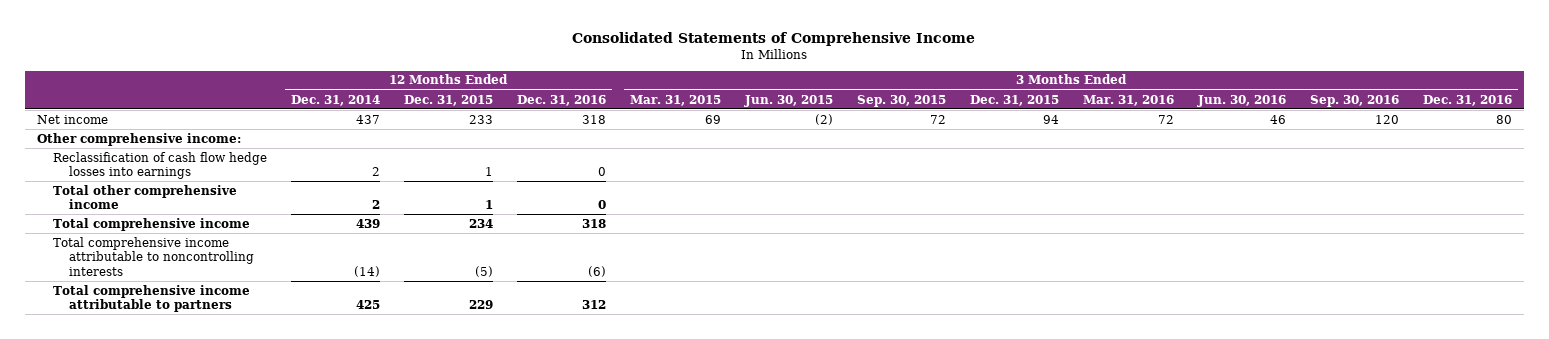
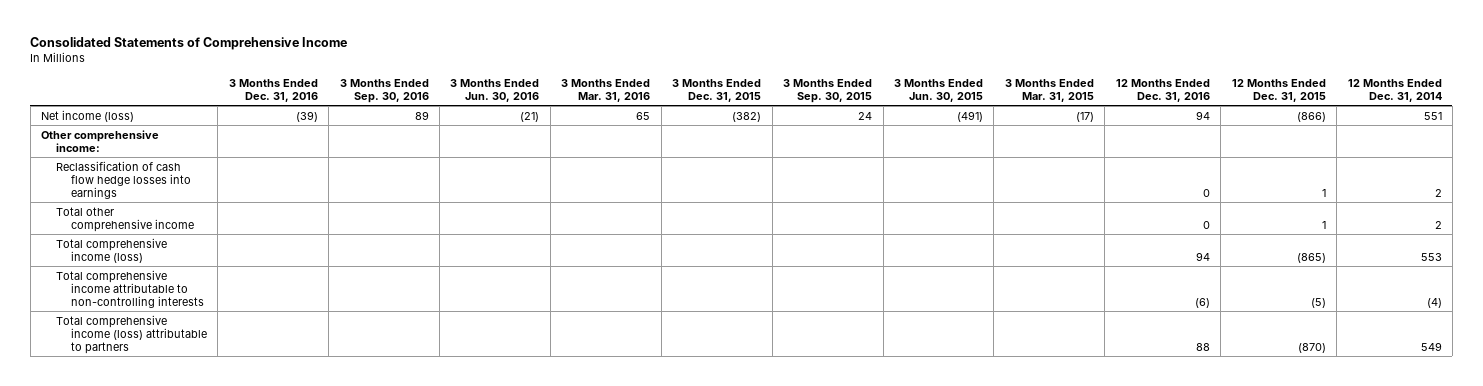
[36,114,108,124] Net income -> [41,109,135,122] Net income (loss)
[355,114,380,124] 437 -> [1423,111,1442,120] 551
[468,114,493,124] 233 -> [1296,111,1326,122] (866)
[581,114,606,124] 318 -> [1195,110,1210,120] 94
[704,114,721,124] 69 -> [1075,111,1094,122] (17)
[814,113,833,125] (2) -> [956,110,983,122] (491)
[929,114,946,124] 72 -> [858,111,873,120] 24
[1043,114,1060,124] 94 -> [732,111,762,122] (382)
[1158,114,1175,124] 72 -> [636,111,651,120] 65
[1270,114,1287,124] 46 -> [520,111,540,122] (21)
[1375,114,1400,124] 120 -> [414,110,429,120] 89
[1496,114,1513,124] 80 -> [295,110,318,122] (39)
[52,217,250,231] Total comprehensive income -> [55,237,167,263] Total comprehensive income (loss)
[355,218,380,228] 439 -> [1420,252,1442,261] 553
[468,218,493,228] 234 -> [1296,252,1326,263] (865)
[581,218,606,228] 318 -> [1195,251,1210,261] 94
[52,236,254,276] Total comprehensive income attributable to noncontrolling interests -> [55,269,204,308] Total comprehensive income attributable to non-controlling interests
[353,265,380,277] (14) -> [1426,297,1442,308] (4)
[52,284,250,313] Total comprehensive income attributable to partners -> [55,314,207,354] Total comprehensive income (loss) attributable to partners
[355,300,380,310] 425 -> [1420,341,1442,351] 549
[468,300,493,310] 229 -> [1297,342,1326,353] (870)
[581,300,606,310] 312 -> [1195,342,1210,351] 88

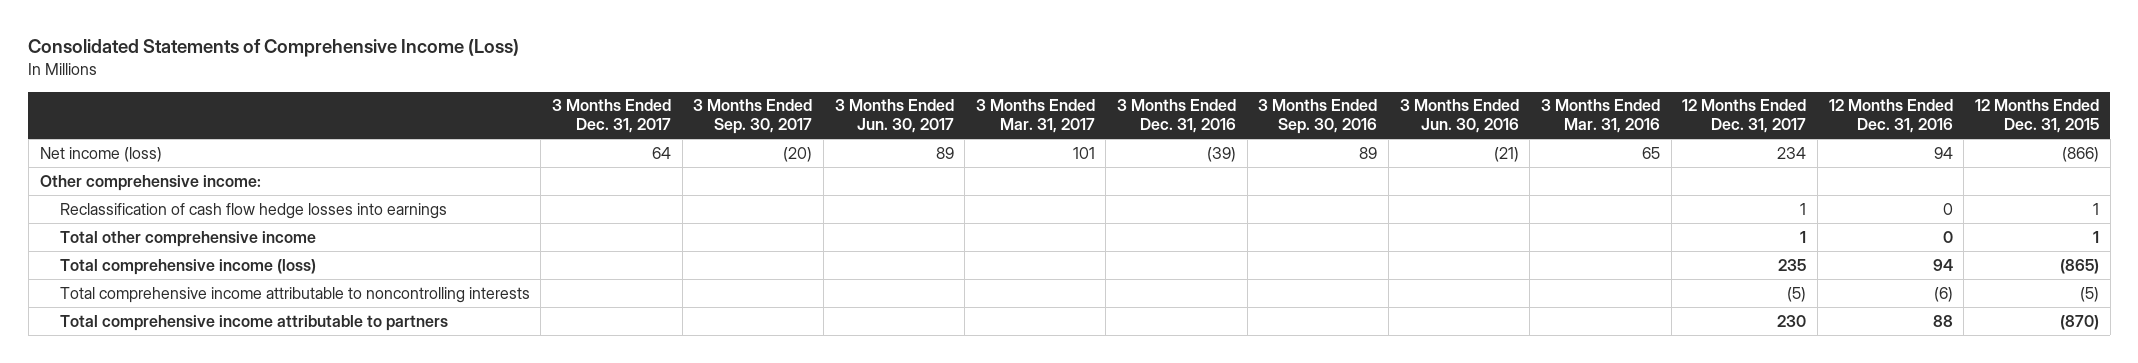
[30,37,348,51] Consolidated Statements of Comprehensive Income -> [28,39,520,58] Consolidated Statements of Comprehensive Income (Loss)
[672,78,762,102] 3 Months Ended Dec. 31, 2015 -> none
[783,78,873,103] 3 Months Ended Sep. 30, 2015 -> none
[893,78,983,102] 3 Months Ended Jun. 30, 2015 -> none
[1004,78,1094,102] 3 Months Ended Mar. 31, 2015 -> none
[1347,78,1442,102] 12 Months Ended Dec. 31, 2014 -> none
none -> [551,99,671,134] 3 Months Ended Dec. 31, 2017
none -> [693,99,813,135] 3 Months Ended Sep. 30, 2017
none -> [834,99,954,134] 3 Months Ended Jun. 30, 2017
none -> [975,99,1095,134] 3 Months Ended Mar. 31, 2017
none -> [1682,99,1807,134] 12 Months Ended Dec. 31, 2017
[55,269,204,308] Total comprehensive income attributable to non-controlling interests -> [59,286,530,303] Total comprehensive income attributable to noncontrolling interests
[55,314,207,354] Total comprehensive income (loss) attributable to partners -> [59,314,448,331] Total comprehensive income attributable to partners

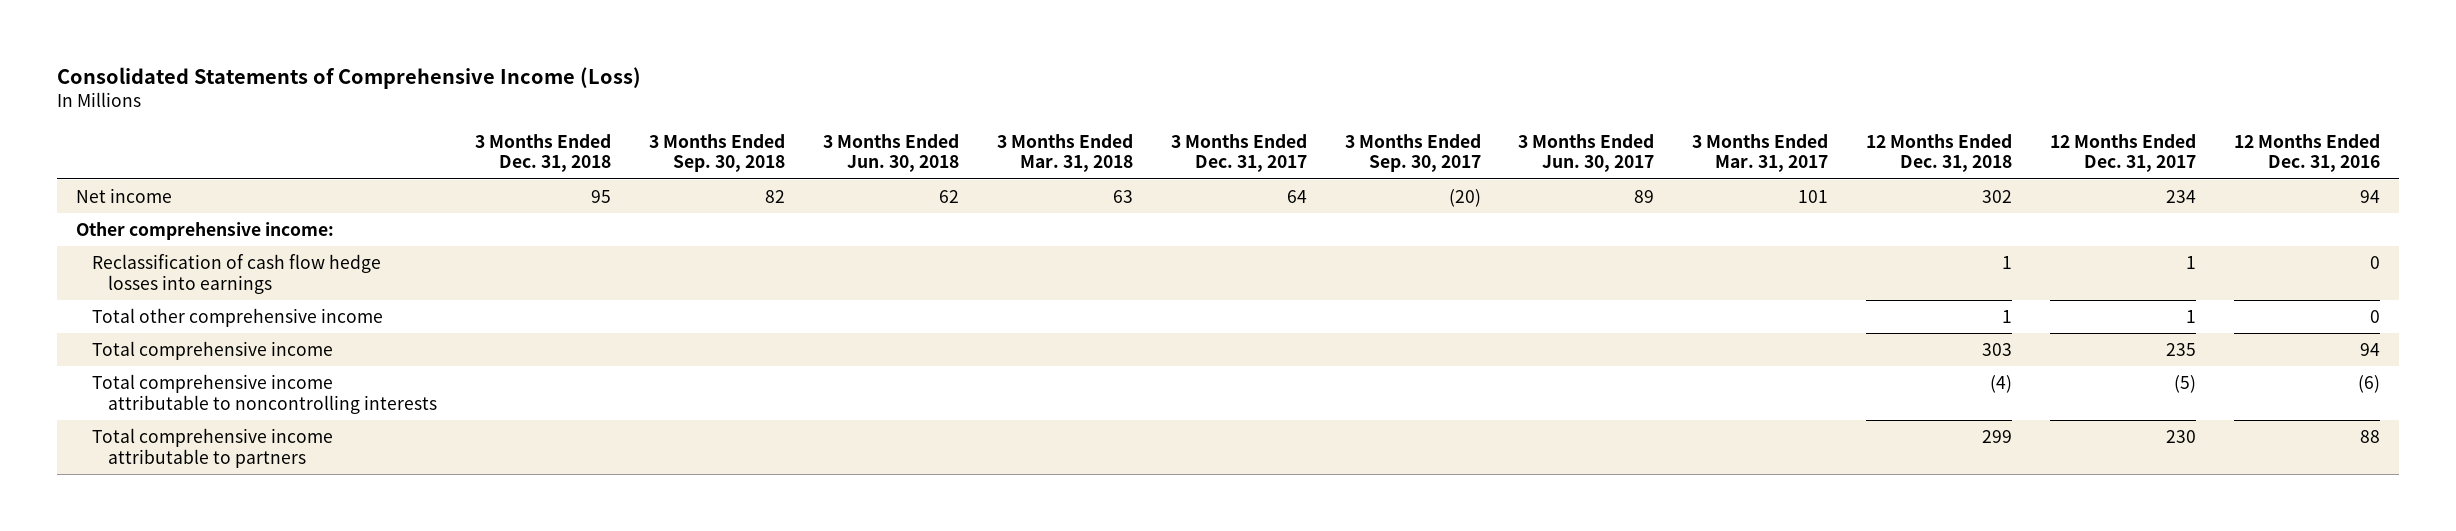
[1117,99,1237,134] 3 Months Ended Dec. 31, 2016 -> none
[1258,99,1378,135] 3 Months Ended Sep. 30, 2016 -> none
[1399,99,1519,134] 3 Months Ended Jun. 30, 2016 -> none
[1541,99,1661,134] 3 Months Ended Mar. 31, 2016 -> none
[1974,99,2099,134] 12 Months Ended Dec. 31, 2015 -> none
none -> [474,133,611,173] 3 Months Ended Dec. 31, 2018
none -> [648,133,785,173] 3 Months Ended Sep. 30, 2018
none -> [822,133,959,173] 3 Months Ended Jun. 30, 2018
none -> [996,133,1133,173] 3 Months Ended Mar. 31, 2018
none -> [1866,133,2013,173] 12 Months Ended Dec. 31, 2018
[39,146,162,162] Net income (loss) -> [75,188,172,204] Net income
[59,258,316,275] Total comprehensive income (loss) -> [91,341,333,361] Total comprehensive income

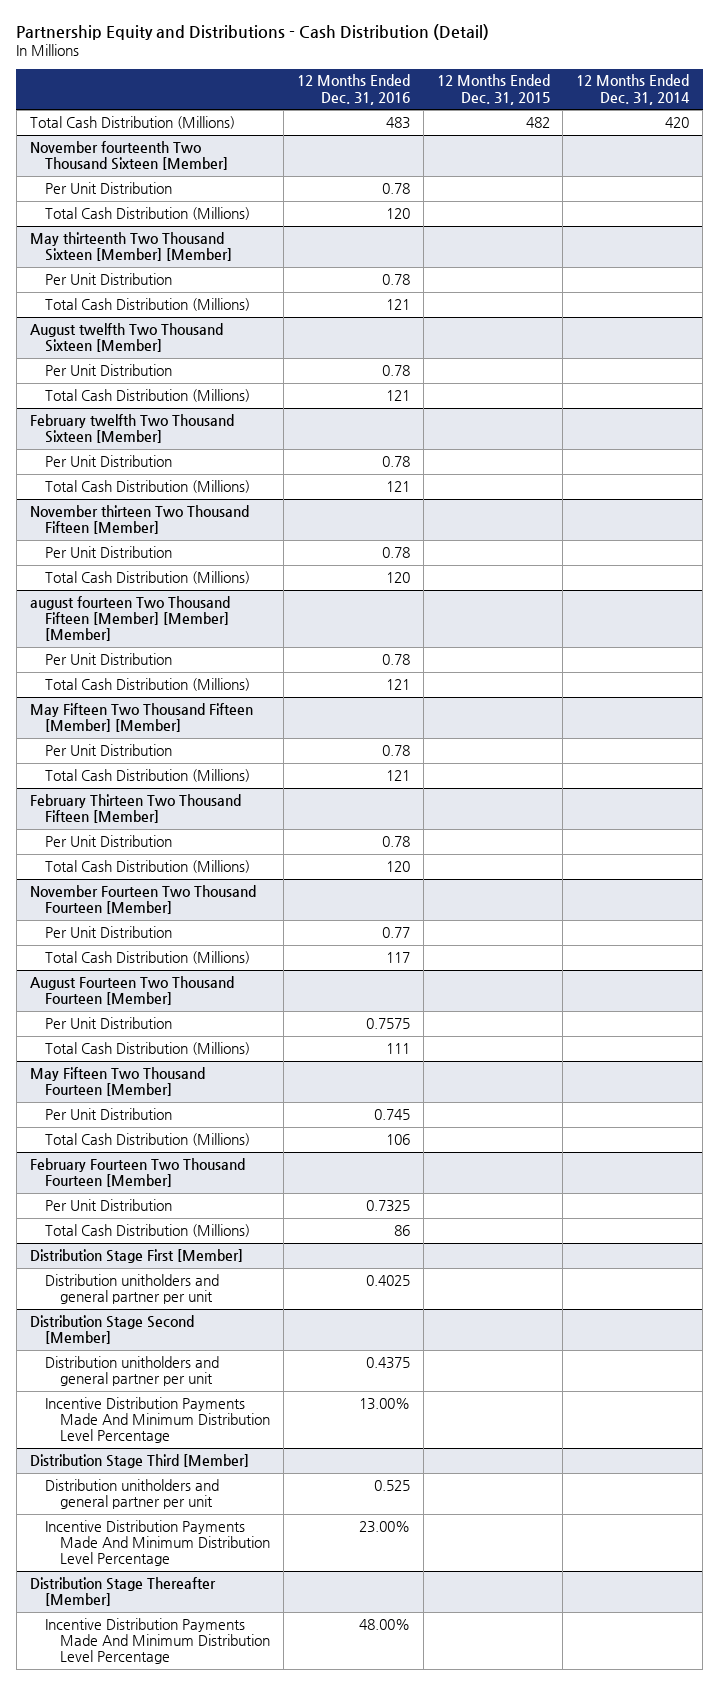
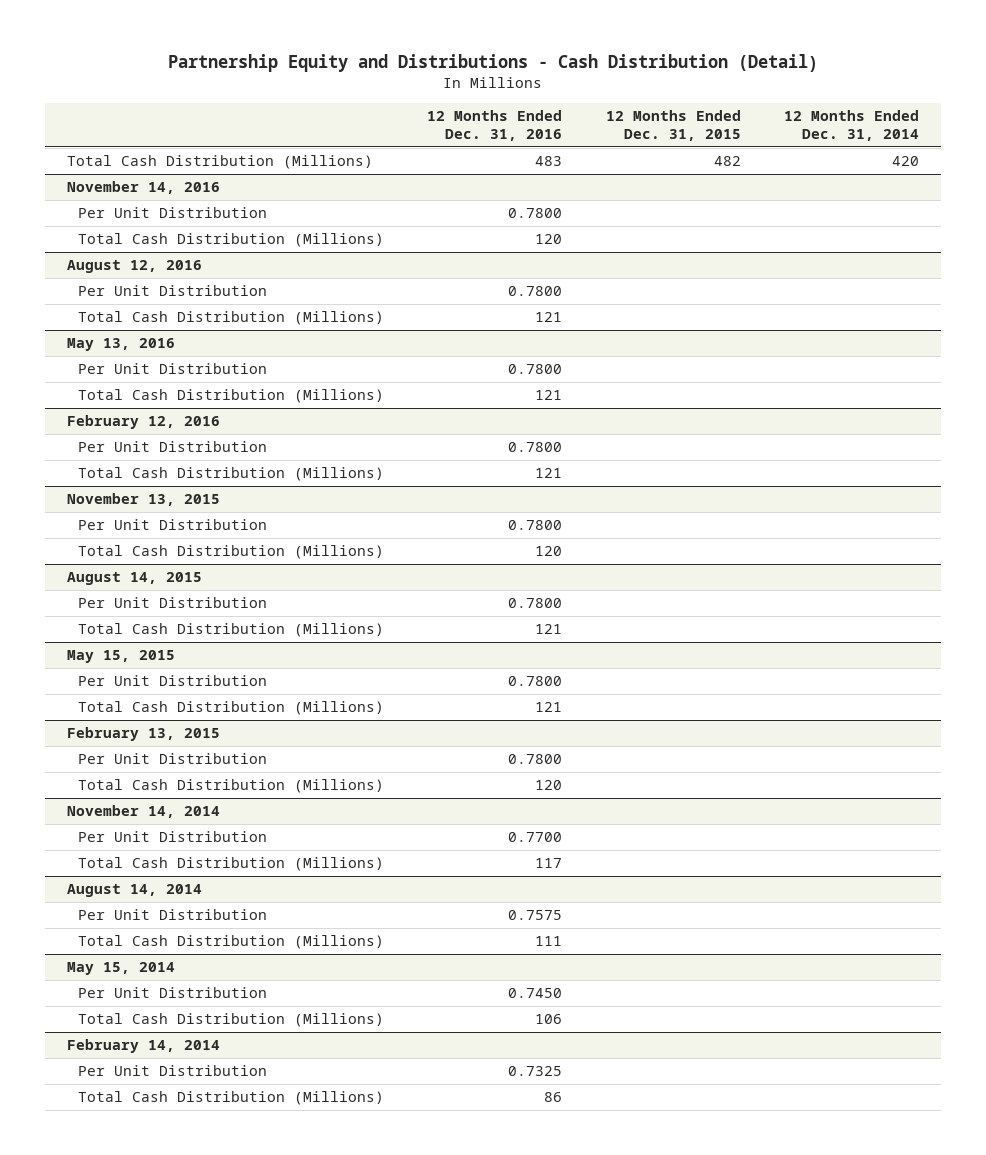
[29,140,228,171] November fourteenth Two Thousand Sixteen [Member] -> none
none -> [67,181,221,195] November 14, 2016
[381,182,410,194] 0.78 -> [508,208,563,219] 0.7800
[29,231,232,262] May thirteenth Two Thousand Sixteen [Member] [Member] -> none
none -> [67,260,203,274] August 12, 2016
[381,273,410,285] 0.78 -> [508,286,563,297] 0.7800
[29,322,223,353] August twelfth Two Thousand Sixteen [Member] -> none
none -> [67,338,176,352] May 13, 2016
[381,364,410,376] 0.78 -> [508,364,563,375] 0.7800
[29,413,234,444] February twelfth Two Thousand Sixteen [Member] -> [67,415,221,430] February 12, 2016
[381,455,410,467] 0.78 -> [508,442,563,453] 0.7800
[29,504,249,535] November thirteen Two Thousand Fifteen [Member] -> [67,493,221,507] November 13, 2015
[381,546,410,558] 0.78 -> [508,520,563,531] 0.7800
[29,595,230,642] august fourteen Two Thousand Fifteen [Member] [Member] [Member] -> [67,572,203,586] August 14, 2015
[381,653,410,665] 0.78 -> [508,598,563,609] 0.7800
[29,702,253,733] May Fifteen Two Thousand Fifteen [Member] [Member] -> [67,650,176,664] May 15, 2015
[381,744,410,756] 0.78 -> [508,676,563,687] 0.7800
[29,793,241,824] February Thirteen Two Thousand Fifteen [Member] -> [67,727,221,742] February 13, 2015
[381,835,410,847] 0.78 -> [508,754,563,765] 0.7800
[29,884,256,915] November Fourteen Two Thousand Fourteen [Member] -> [67,805,221,819] November 14, 2014
[381,926,410,938] 0.77 -> [508,832,563,843] 0.7700
[29,975,234,1006] August Fourteen Two Thousand Fourteen [Member] -> [67,884,203,898] August 14, 2014
[29,1066,205,1097] May Fifteen Two Thousand Fourteen [Member] -> [67,962,176,976] May 15, 2014
[373,1108,410,1120] 0.745 -> [508,988,563,999] 0.7450
[29,1157,245,1188] February Fourteen Two Thousand Fourteen [Member] -> [67,1039,221,1054] February 14, 2014
[29,1248,243,1263] Distribution Stage First [Member] -> none
[44,1273,219,1305] Distribution unitholders and general partner per unit -> none
[29,1314,194,1345] Distribution Stage Second [Member] -> none
[44,1355,219,1387] Distribution unitholders and general partner per unit -> none
[44,1396,271,1444] Incentive Distribution Payments Made And Minimum Distribution Level Percentage -> none
[29,1453,249,1468] Distribution Stage Third [Member] -> none
[44,1478,219,1510] Distribution unitholders and general partner per unit -> none
[44,1519,271,1567] Incentive Distribution Payments Made And Minimum Distribution Level Percentage -> none
[29,1576,216,1607] Distribution Stage Thereafter [Member] -> none
[44,1617,271,1665] Incentive Distribution Payments Made And Minimum Distribution Level Percentage -> none

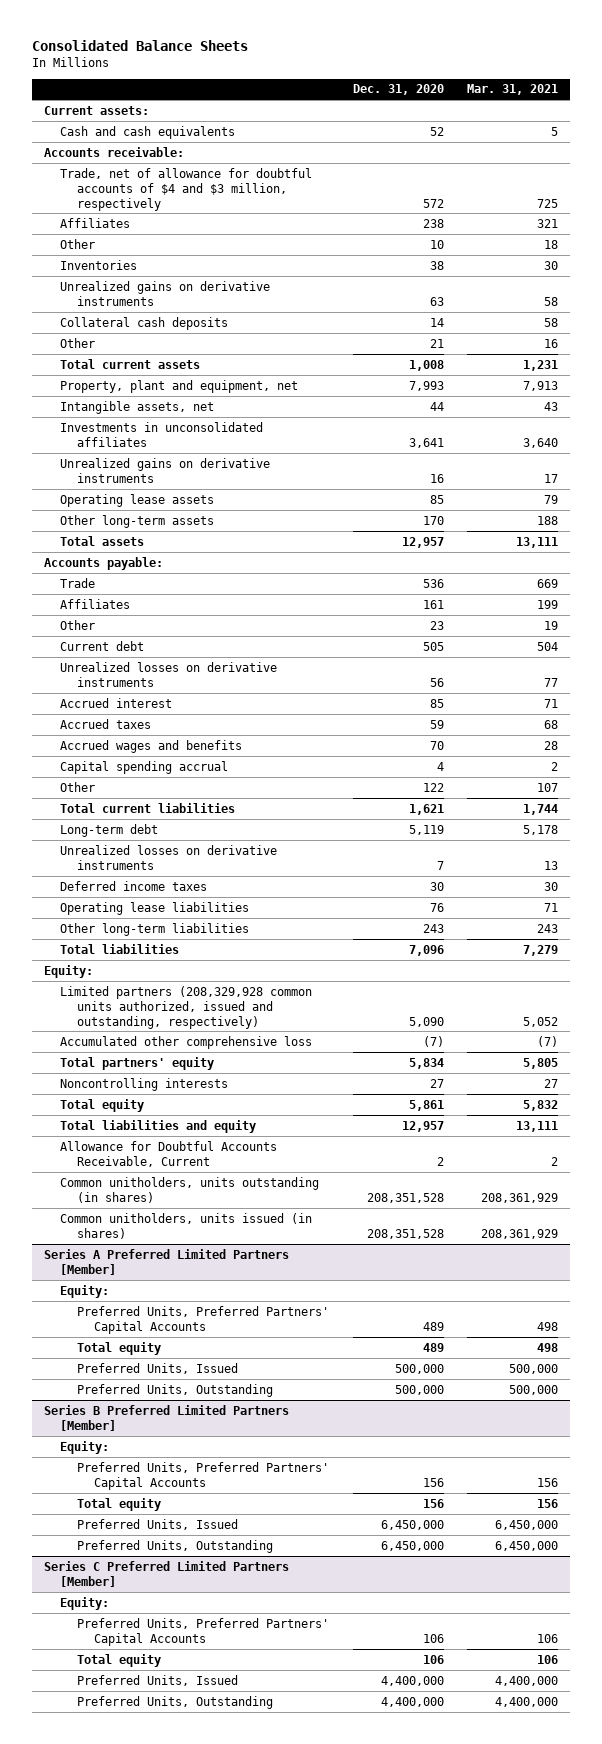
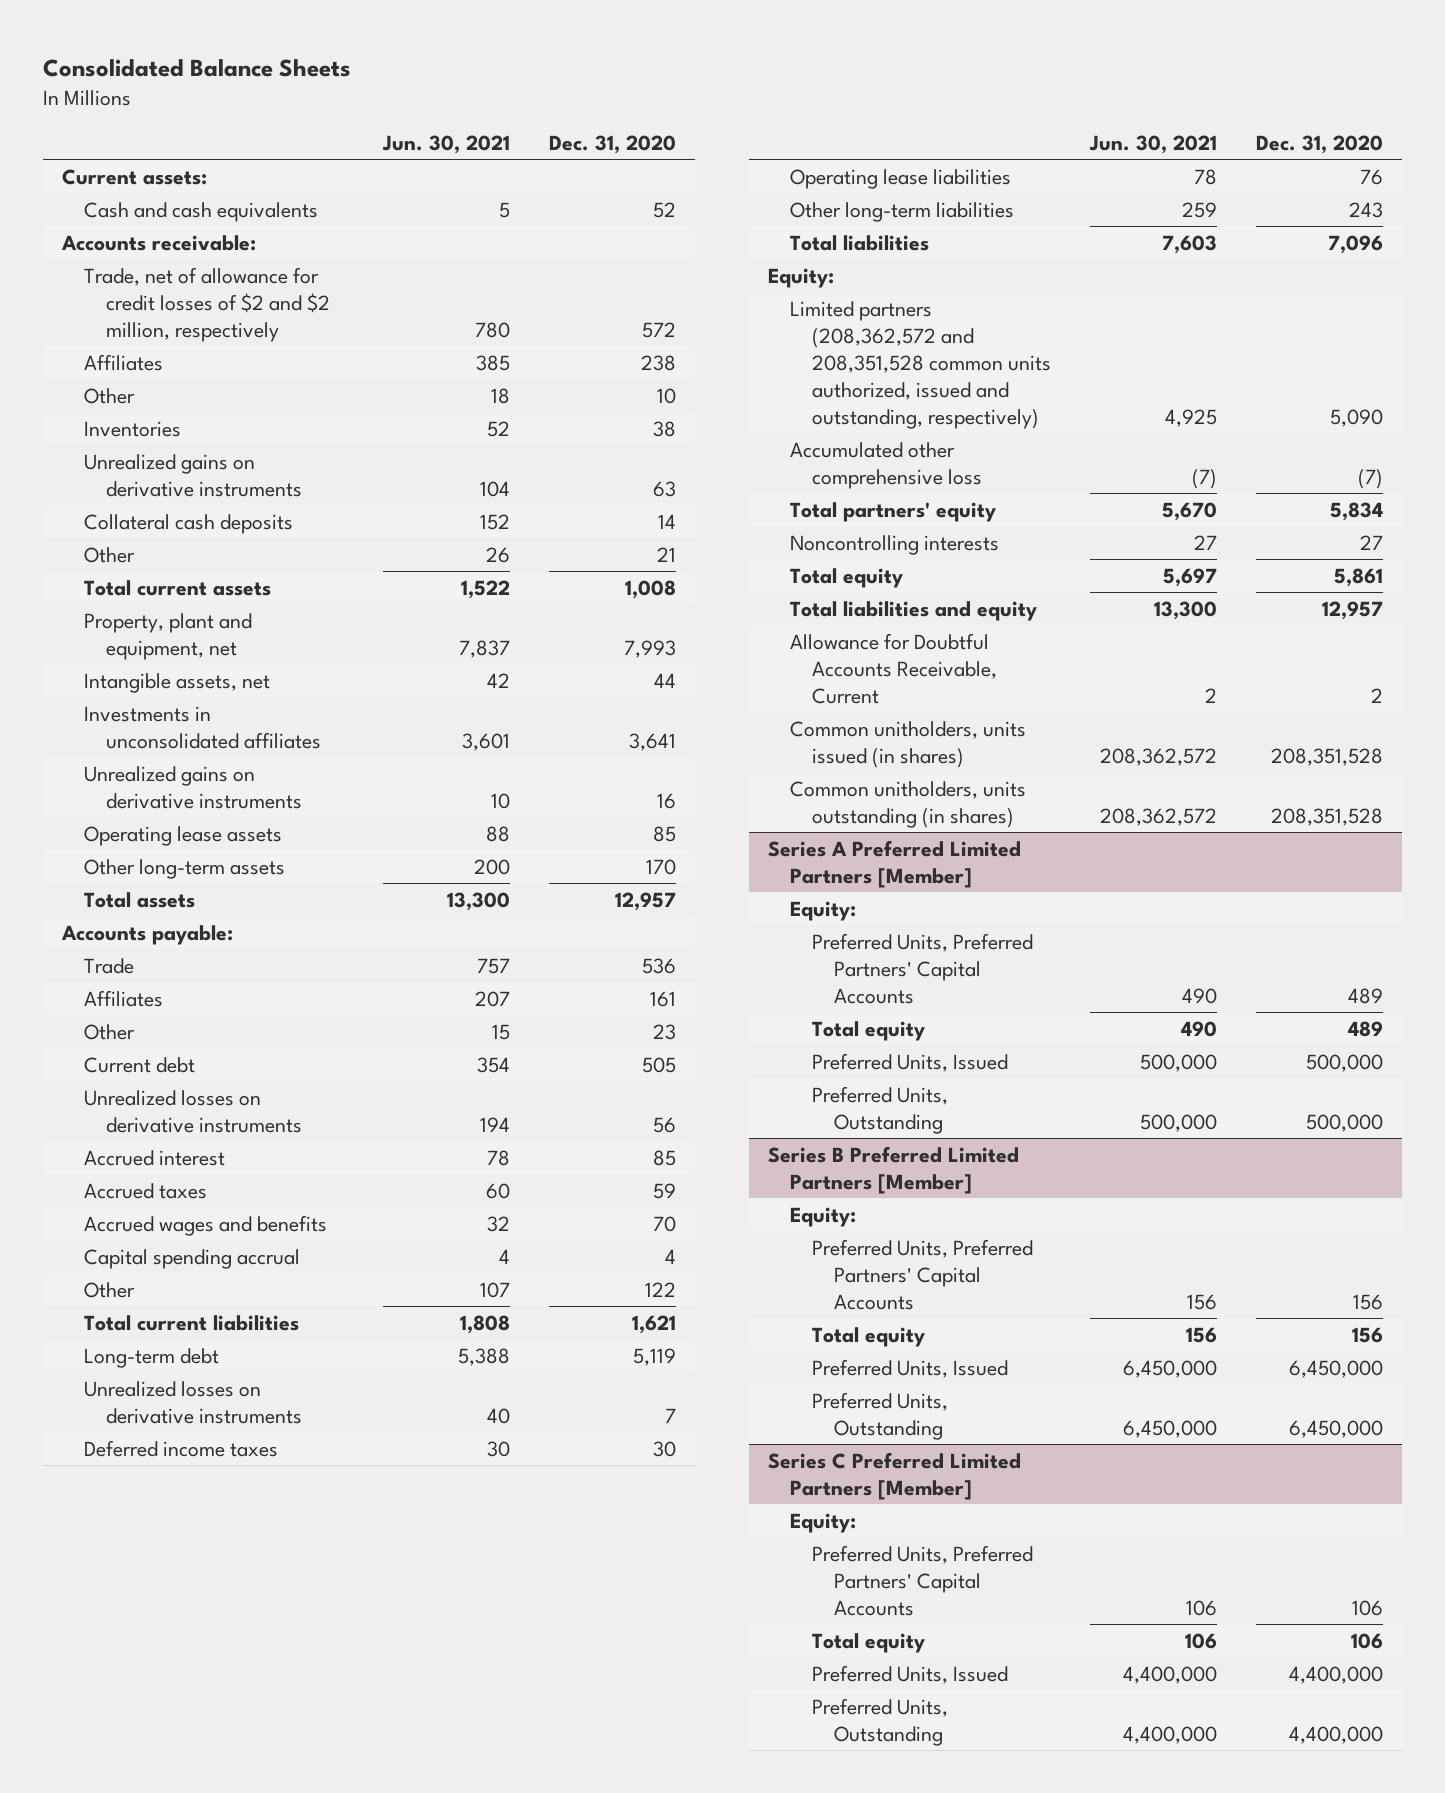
[467,84,559,96] Mar. 31, 2021 -> none
none -> [382,134,511,154] Jun. 30, 2021
[60,167,313,211] Trade, net of allowance for doubtful accounts of $4 and $3 million, respectively -> [83,266,330,342] Trade, net of allowance for credit losses of $2 and $2 million, respectively
[60,985,313,1029] Limited partners (208,329,928 common units authorized, issued and outstanding, respectively) -> [790,300,1052,429] Limited partners (208,362,572 and 208,351,528 common units authorized, issued and outstanding, respectively)
[60,1176,320,1203] Common unitholders, units outstanding (in shares) -> [790,780,1027,828] Common unitholders, units outstanding (in shares)

